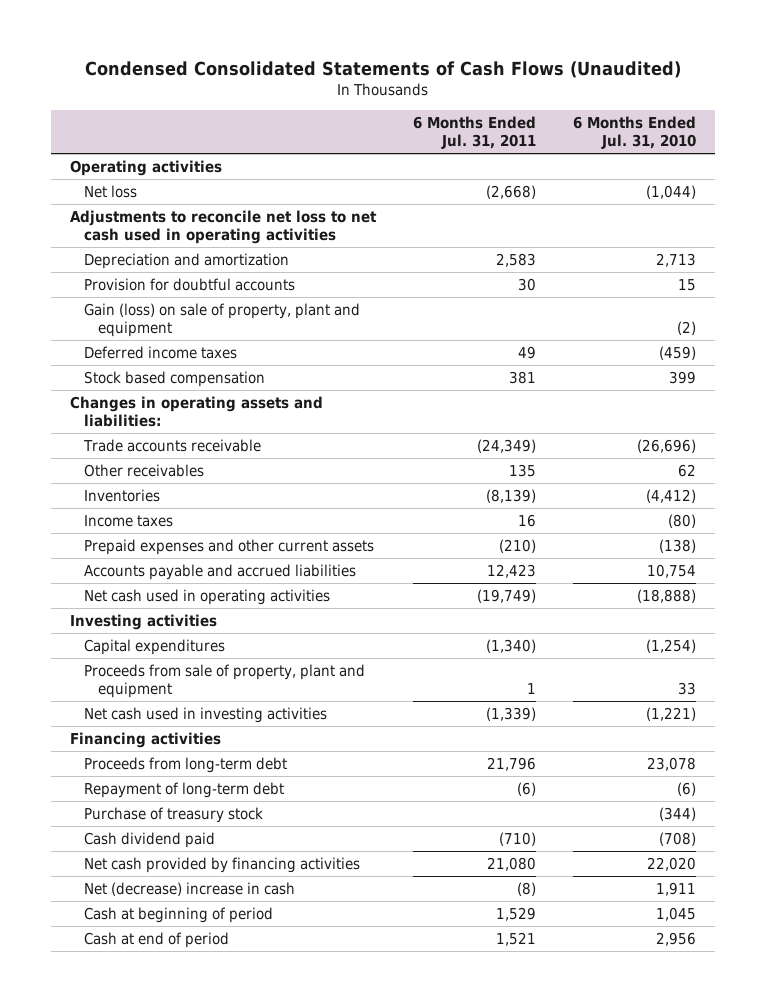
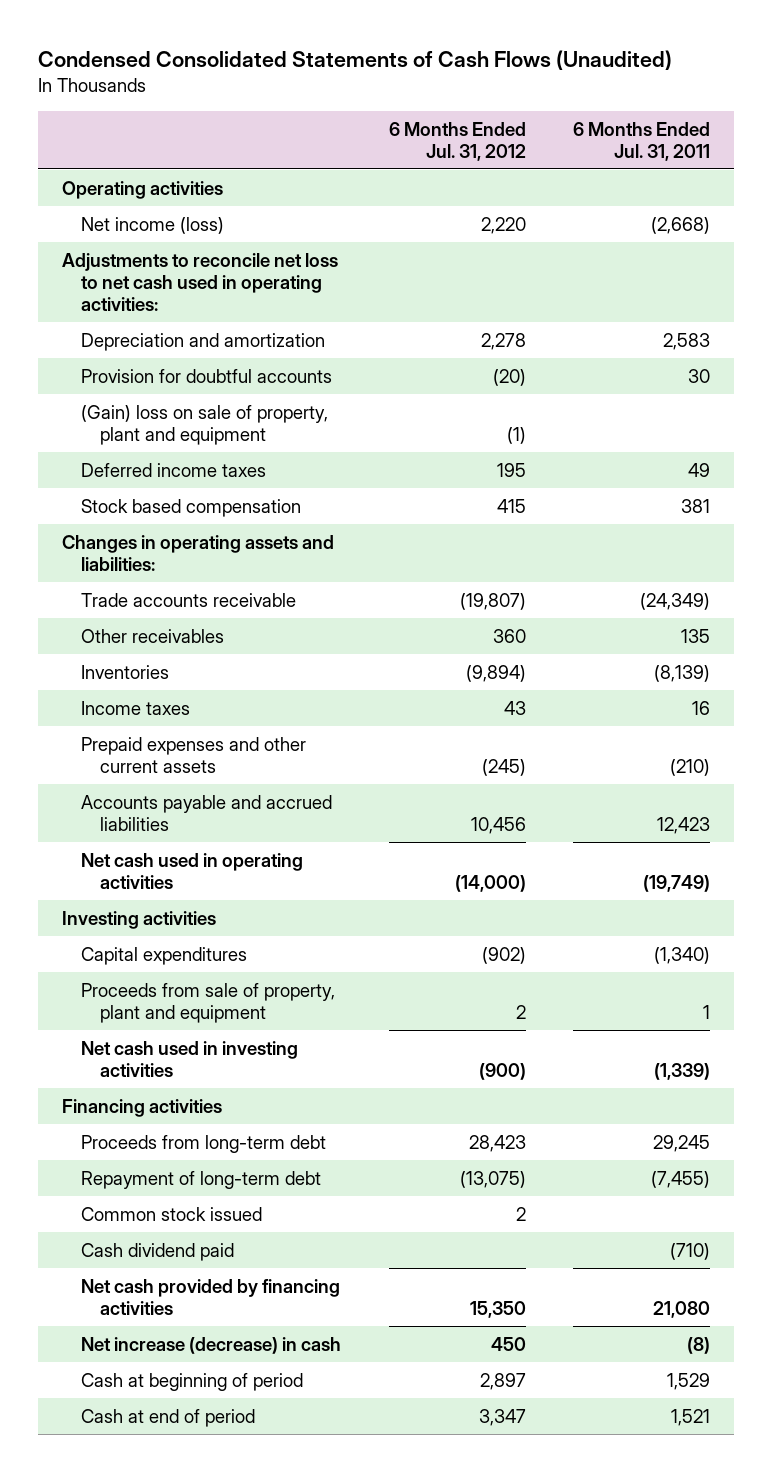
[573,116,697,150] 6 Months Ended Jul. 31, 2010 -> none
none -> [388,121,526,161] 6 Months Ended Jul. 31, 2012
[83,184,137,198] Net loss -> [80,216,224,234] Net income (loss)
[70,209,378,244] Adjustments to reconcile net loss to net cash used in operating activities -> [62,252,339,311] Adjustments to reconcile net loss to net cash used in operating activities:
[83,302,360,337] Gain (loss) on sale of property, plant and equipment -> [80,404,328,445] (Gain) loss on sale of property, plant and equipment
[83,806,263,823] Purchase of treasury stock -> none
[487,756,537,771] 21,796 -> [653,1134,711,1152] 29,245
[517,781,537,796] (6) -> [651,1170,711,1188] (7,455)
none -> [80,1206,262,1221] Common stock issued
[83,881,295,896] Net (decrease) increase in cash -> [80,1336,341,1354] Net increase (decrease) in cash

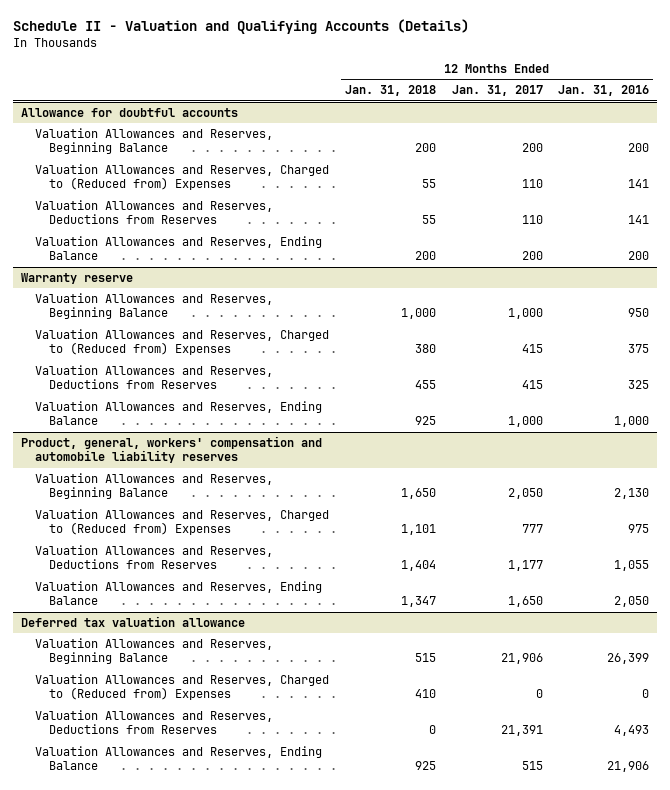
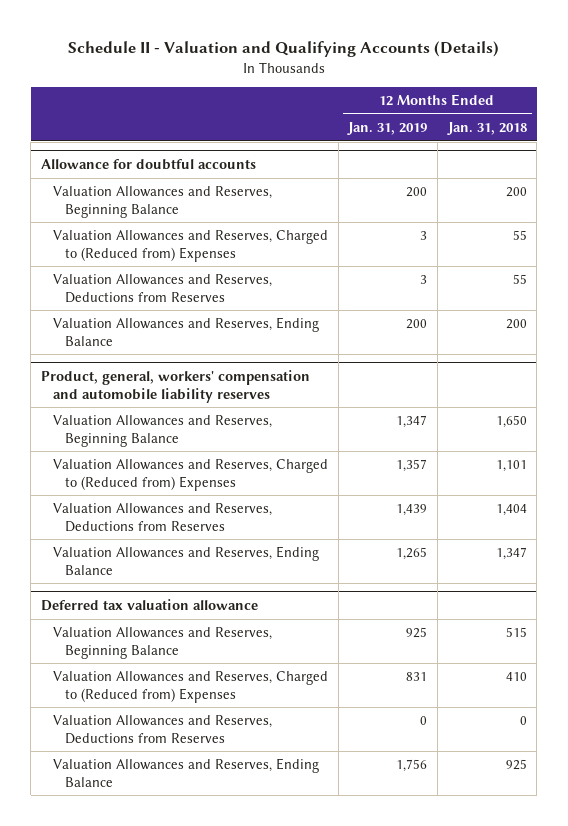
[451,85,543,97] Jan. 31, 2017 -> none
[558,85,650,97] Jan. 31, 2016 -> none
none -> [347,121,428,135] Jan. 31, 2019
[20,272,133,284] Warranty reserve -> none
[35,292,274,320] Valuation Allowances and Reserves, Beginning Balance -> none
[35,328,330,356] Valuation Allowances and Reserves, Charged to (Reduced from) Expenses -> none
[35,364,274,390] Valuation Allowances and Reserves, Deductions from Reserves -> none
[35,400,323,426] Valuation Allowances and Reserves, Ending Balance -> none

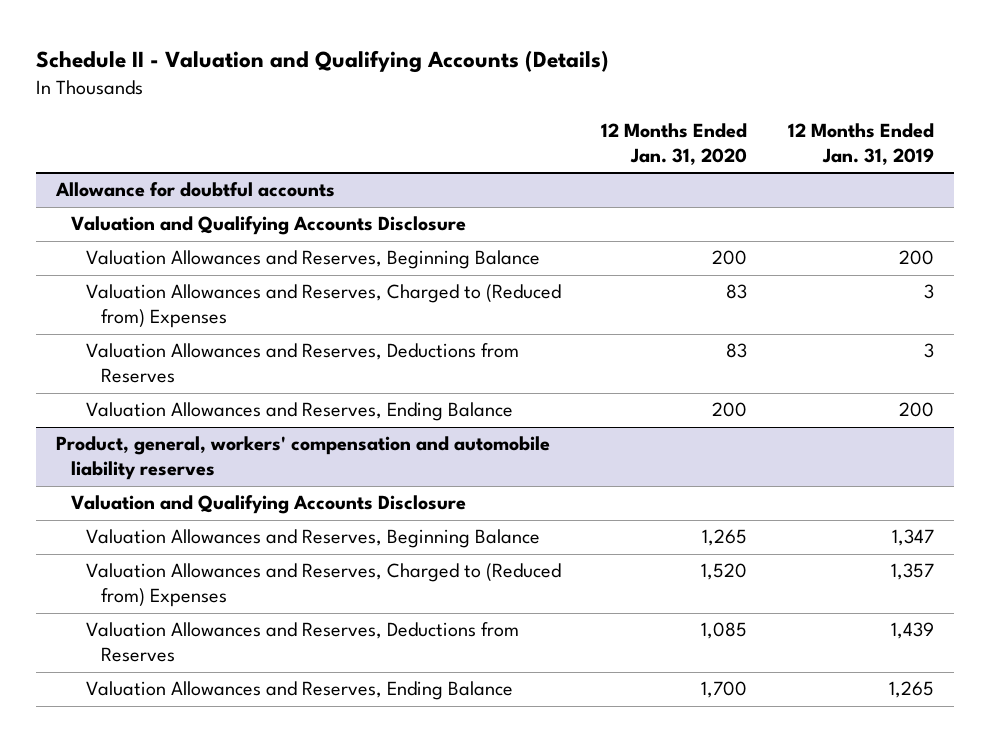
[446,121,527,135] Jan. 31, 2018 -> none
none -> [601,123,748,165] 12 Months Ended Jan. 31, 2020
none -> [71,216,467,236] Valuation and Qualifying Accounts Disclosure
none -> [71,495,467,515] Valuation and Qualifying Accounts Disclosure
[41,598,259,611] Deferred tax valuation allowance -> none
[53,627,273,659] Valuation Allowances and Reserves, Beginning Balance -> none
[53,671,329,703] Valuation Allowances and Reserves, Charged to (Reduced from) Expenses -> none
[53,715,273,744] Valuation Allowances and Reserves, Deductions from Reserves -> none
[53,758,320,787] Valuation Allowances and Reserves, Ending Balance -> none

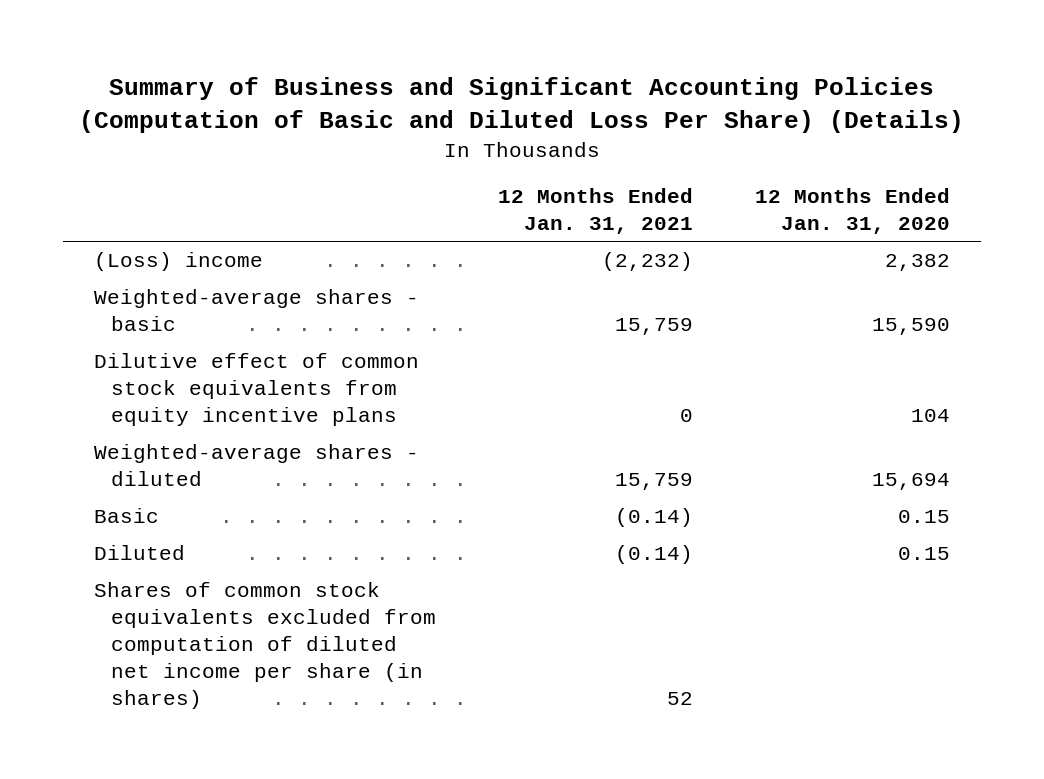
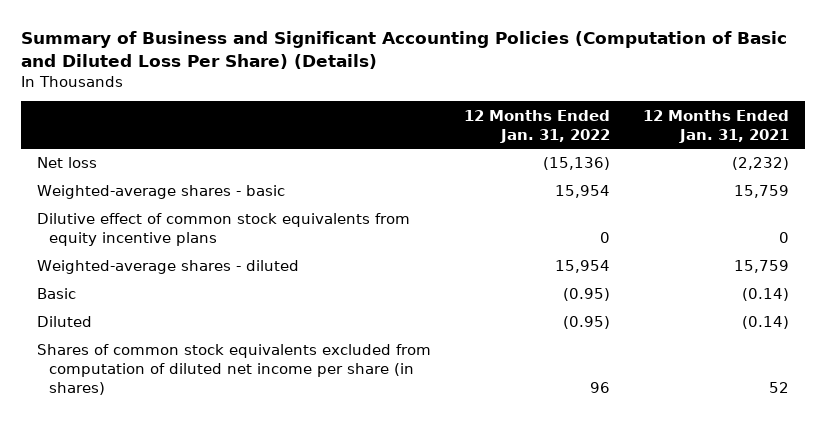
[755,188,951,234] 12 Months Ended Jan. 31, 2020 -> none
none -> [464,109,611,143] 12 Months Ended Jan. 31, 2022
[93,252,263,272] (Loss) income -> [37,157,98,169] Net loss

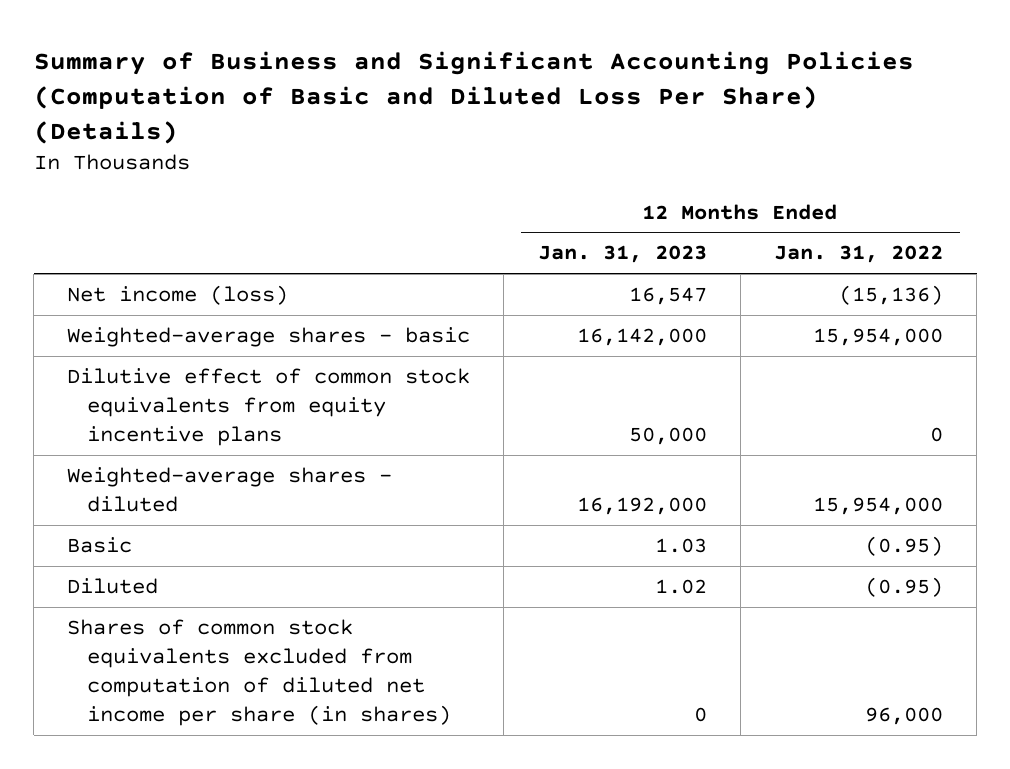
[642,109,789,143] 12 Months Ended Jan. 31, 2021 -> none
none -> [537,245,707,264] Jan. 31, 2023
[37,157,98,169] Net loss -> [67,284,289,305] Net income (loss)
[555,185,611,199] 15,954 -> [813,327,944,346] 15,954,000
[555,260,611,274] 15,954 -> [813,497,944,516] 15,954,000
[590,382,611,394] 96 -> [865,707,944,726] 96,000

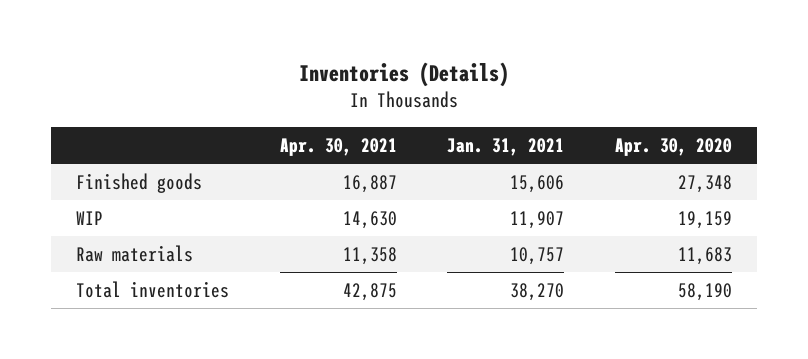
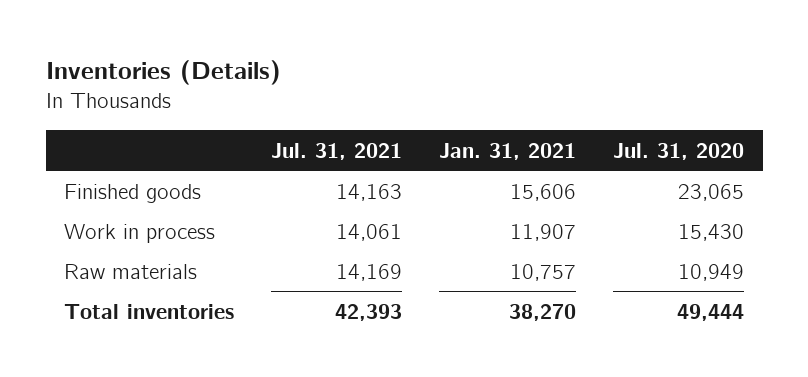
[279,137,397,156] Apr. 30, 2021 -> none
[614,137,732,156] Apr. 30, 2020 -> none
none -> [271,142,403,160] Jul. 31, 2021
none -> [613,142,745,160] Jul. 31, 2020
[75,211,103,226] WIP -> [64,223,216,243] Work in process

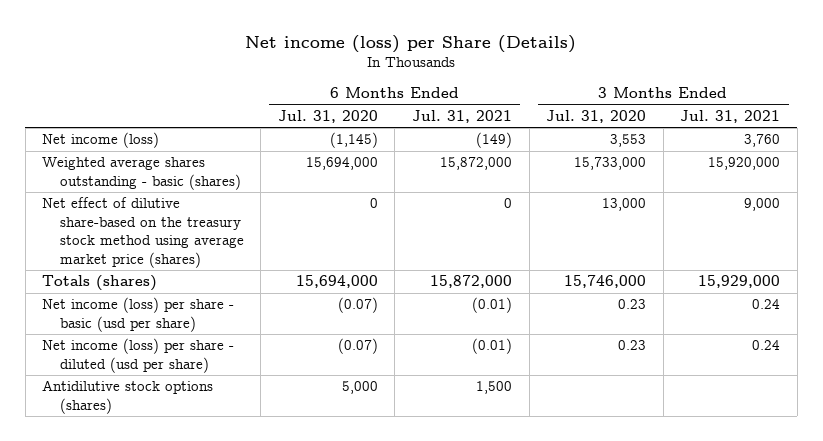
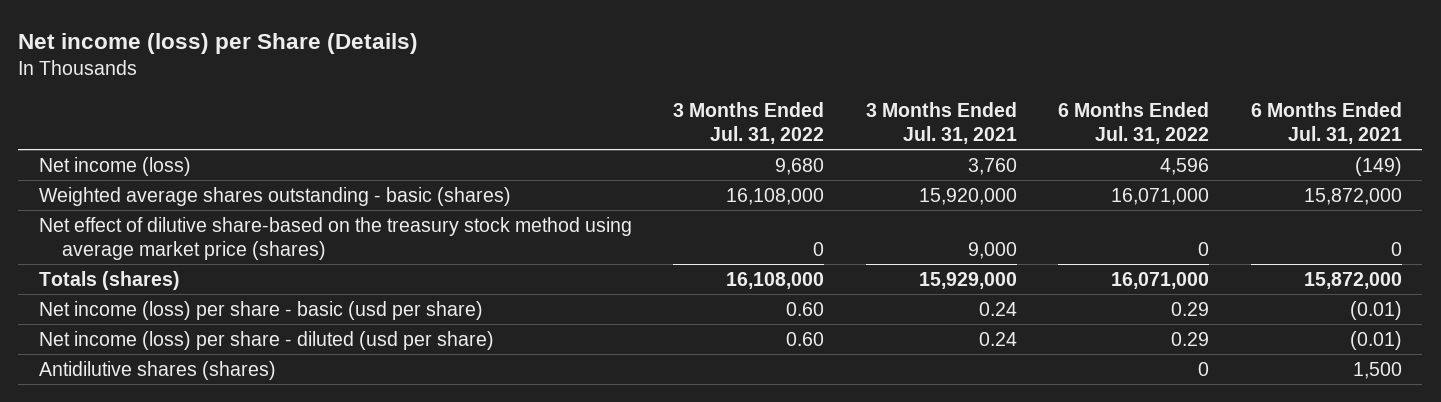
[277,109,378,123] Jul. 31, 2020 -> none
[546,109,647,123] Jul. 31, 2020 -> none
none -> [673,101,825,144] 3 Months Ended Jul. 31, 2022
none -> [1058,101,1210,144] 6 Months Ended Jul. 31, 2022
[42,380,214,414] Antidilutive stock options (shares) -> [38,360,276,380] Antidilutive shares (shares)

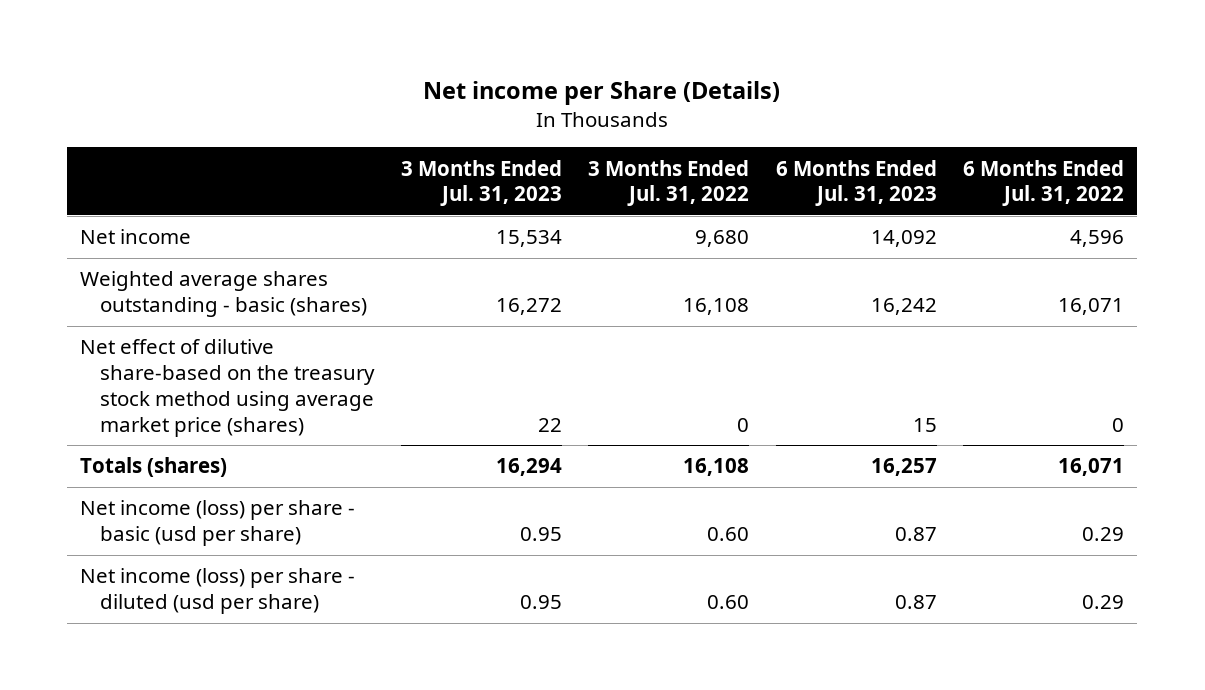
[18,32,419,54] Net income (loss) per Share (Details) -> [423,80,781,105] Net income per Share (Details)
[865,101,1017,144] 3 Months Ended Jul. 31, 2021 -> none
[1250,101,1402,144] 6 Months Ended Jul. 31, 2021 -> none
none -> [400,159,562,207] 3 Months Ended Jul. 31, 2023
none -> [775,159,937,207] 6 Months Ended Jul. 31, 2023
[38,156,191,176] Net income (loss) -> [80,229,192,245] Net income
[726,187,825,205] 16,108,000 -> [683,298,750,316] 16,108
[1111,187,1210,205] 16,071,000 -> [1058,298,1125,316] 16,071
[726,271,825,289] 16,108,000 -> [683,458,750,477] 16,108
[1111,271,1210,289] 16,071,000 -> [1058,458,1125,477] 16,071
[38,360,276,380] Antidilutive shares (shares) -> none

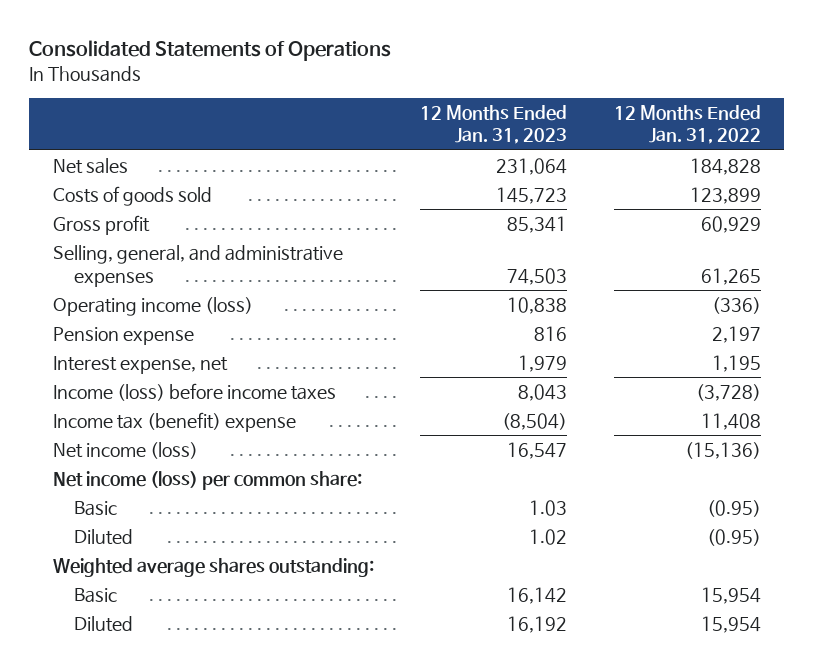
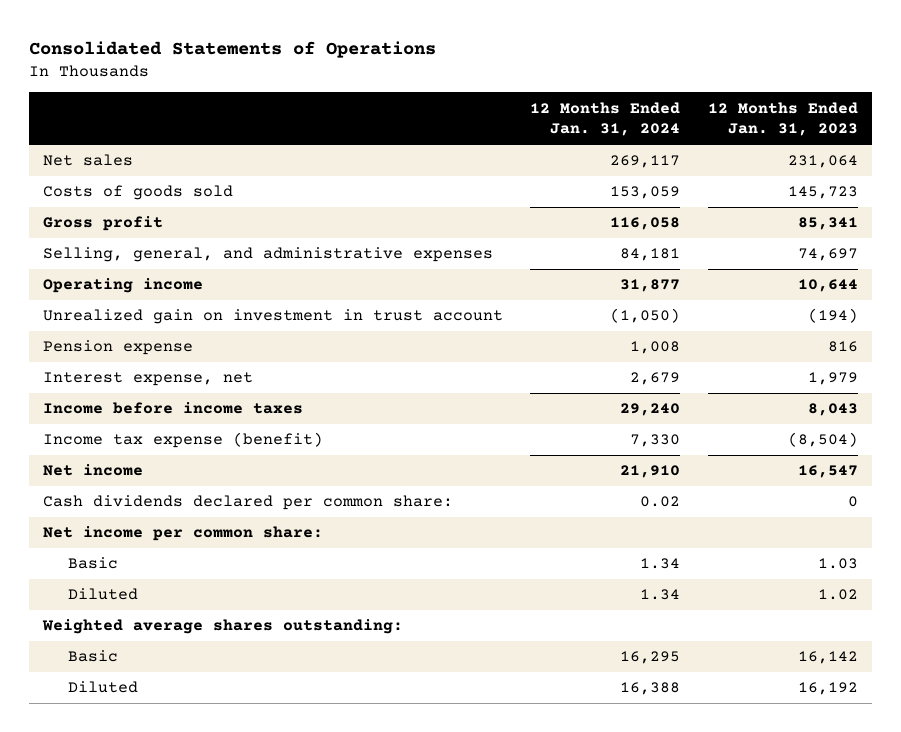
[613,104,761,145] 12 Months Ended Jan. 31, 2022 -> none
none -> [530,101,681,137] 12 Months Ended Jan. 31, 2024
[507,267,568,285] 74,503 -> [798,248,859,262] 74,697
[52,297,253,317] Operating income (loss) -> [42,278,203,294] Operating income
[507,297,568,315] 10,838 -> [798,279,859,293] 10,644
none -> [42,309,503,325] Unrealized gain on investment in trust account
[52,383,336,402] Income (loss) before income taxes -> [42,402,303,415] Income before income taxes
[52,412,296,433] Income tax (benefit) expense -> [42,432,323,449] Income tax expense (benefit)
[52,442,198,460] Net income (loss) -> [42,464,143,477] Net income
none -> [42,495,453,511] Cash dividends declared per common share:
[52,471,362,491] Net income (loss) per common share: -> [42,526,323,542] Net income per common share:

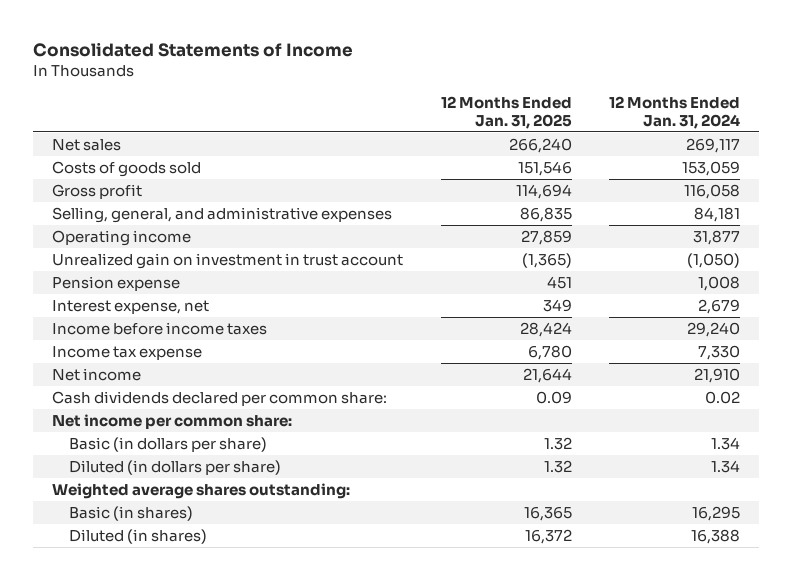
[28,41,436,59] Consolidated Statements of Operations -> [32,42,353,58] Consolidated Statements of Income
[708,101,859,137] 12 Months Ended Jan. 31, 2023 -> none
none -> [440,96,572,129] 12 Months Ended Jan. 31, 2025
[42,432,323,449] Income tax expense (benefit) -> [51,345,202,360] Income tax expense
[68,557,119,570] Basic -> [68,436,267,452] Basic (in dollars per share)
[68,588,139,601] Diluted -> [68,459,281,475] Diluted (in dollars per share)
[68,650,119,663] Basic -> [68,505,193,521] Basic (in shares)
[68,681,139,694] Diluted -> [68,528,207,544] Diluted (in shares)

